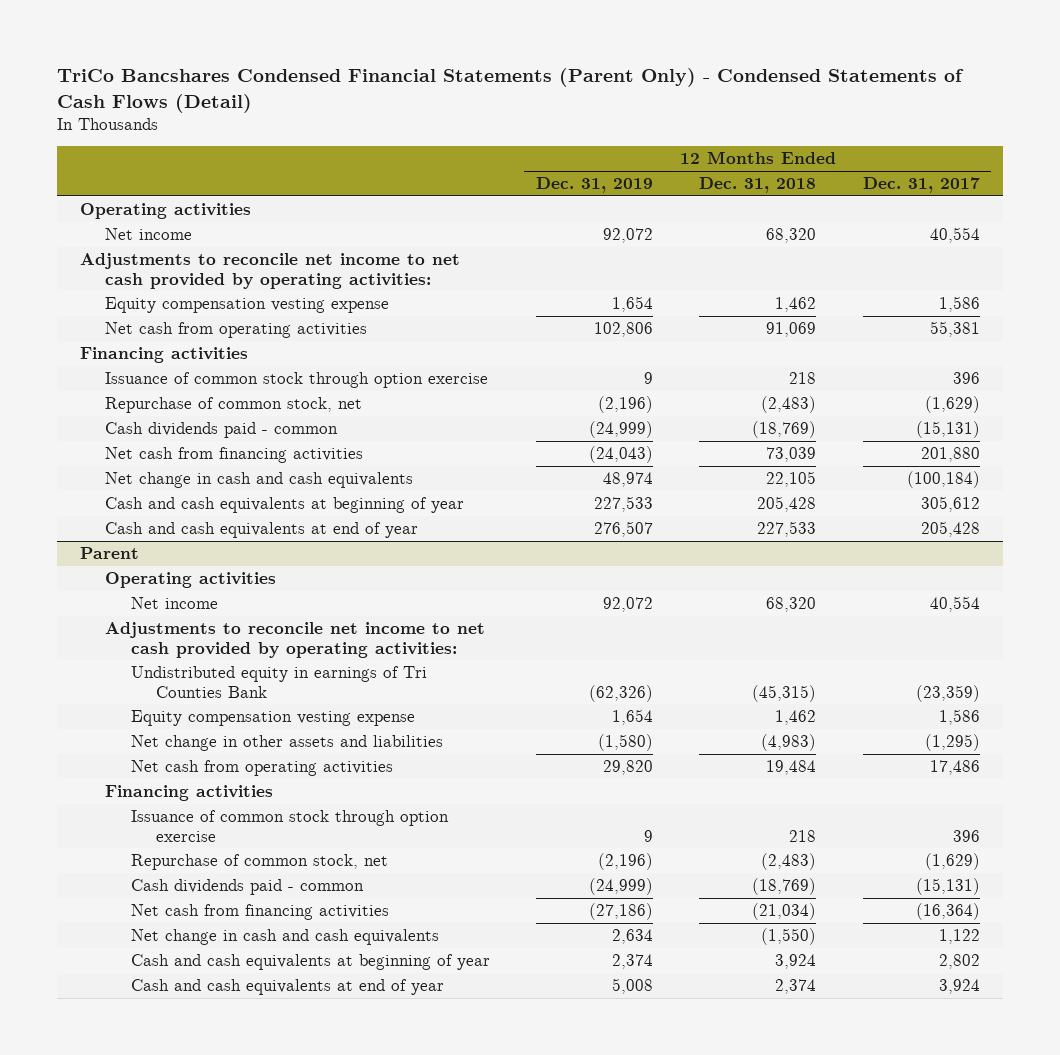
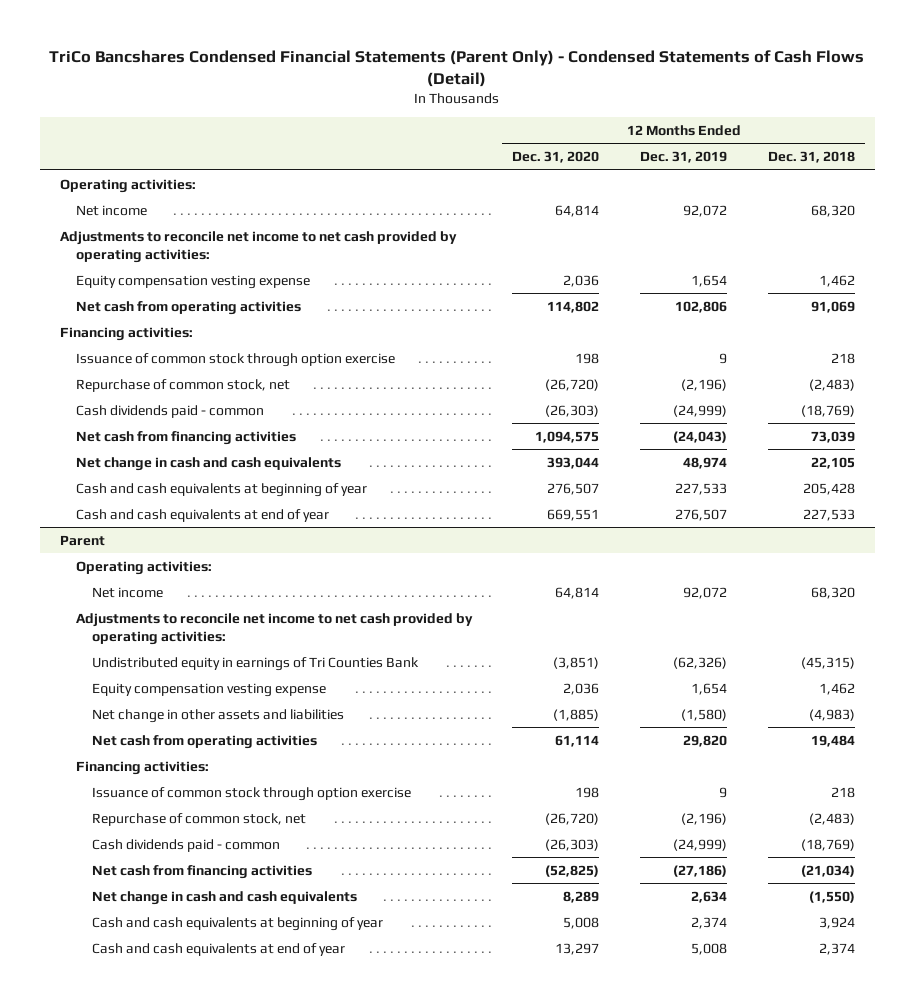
[862,177,980,194] Dec. 31, 2017 -> none
none -> [512,151,600,164] Dec. 31, 2020
[80,203,252,220] Operating activities -> [59,178,196,193] Operating activities:
[80,347,249,364] Financing activities -> [59,326,193,341] Financing activities:
[105,572,277,589] Operating activities -> [75,560,212,575] Operating activities:
[105,785,274,802] Financing activities -> [75,760,209,775] Financing activities:

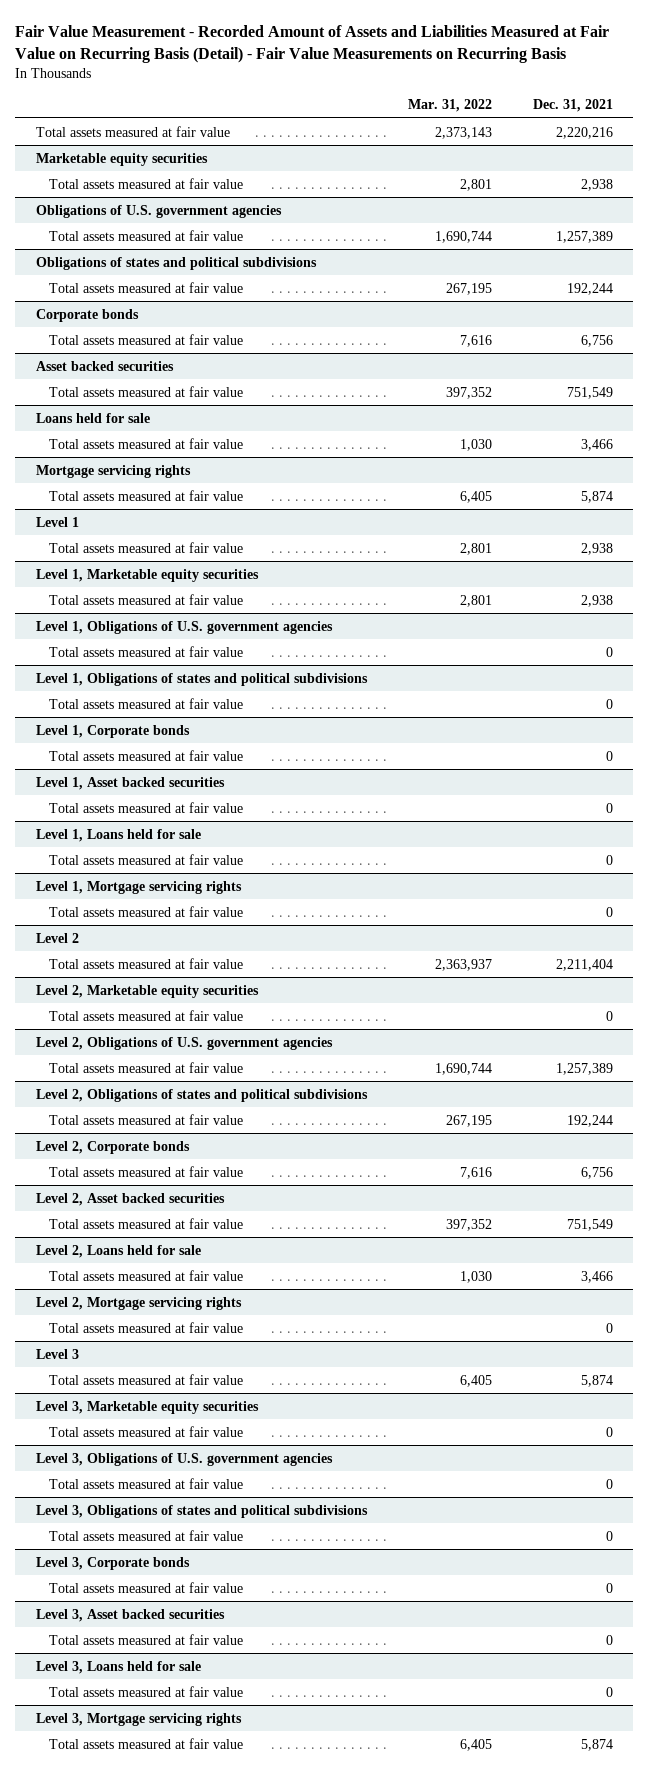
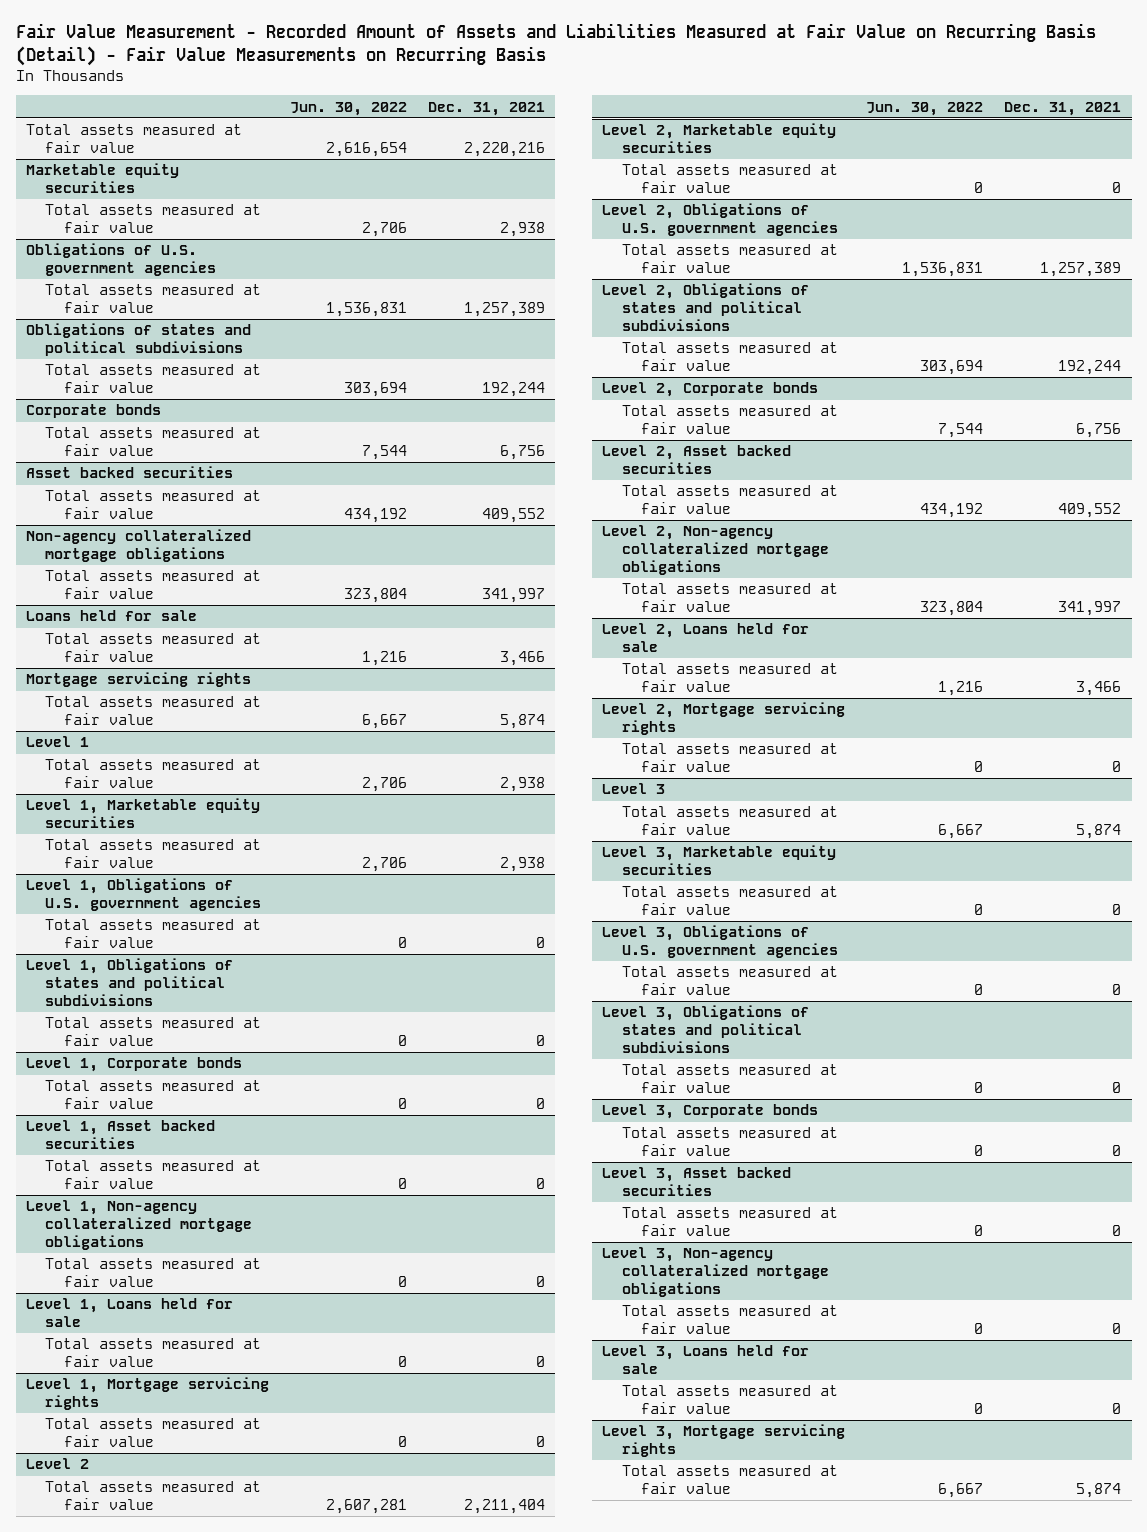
[407,99,492,113] Mar. 31, 2022 -> none
none -> [289,101,407,116] Jun. 30, 2022
[566,386,613,399] 751,549 -> [481,508,545,524] 409,552
none -> [26,529,252,563] Non-agency collateralized mortgage obligations
none -> [45,570,262,600] Total assets measured at fair value
none -> [26,1200,253,1251] Level 1, Non-agency collateralized mortgage obligations
none -> [45,1258,262,1288] Total assets measured at fair value
[566,1218,613,1231] 751,549 -> [1058,503,1122,519] 409,552
none -> [602,525,829,576] Level 2, Non-agency collateralized mortgage obligations
none -> [621,583,838,613] Total assets measured at fair value
none -> [602,1247,829,1298] Level 3, Non-agency collateralized mortgage obligations
none -> [621,1305,838,1335] Total assets measured at fair value

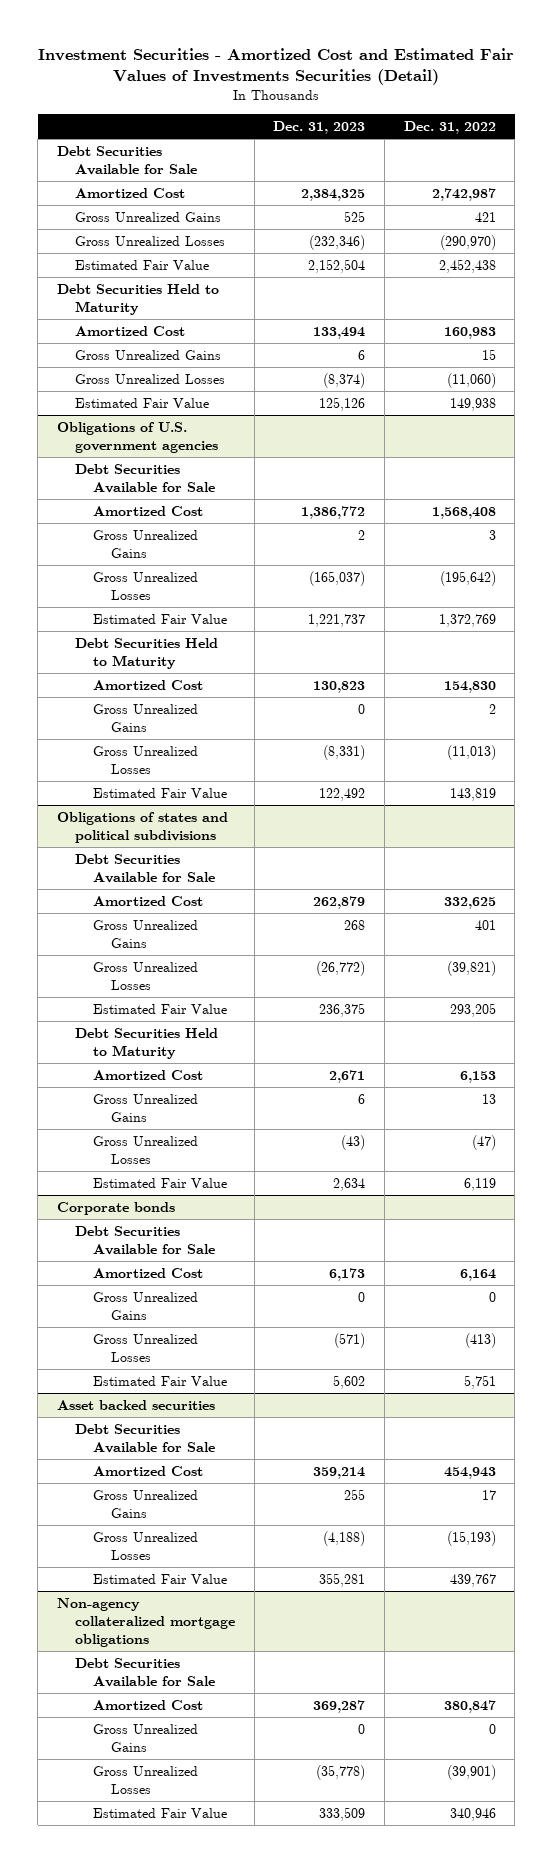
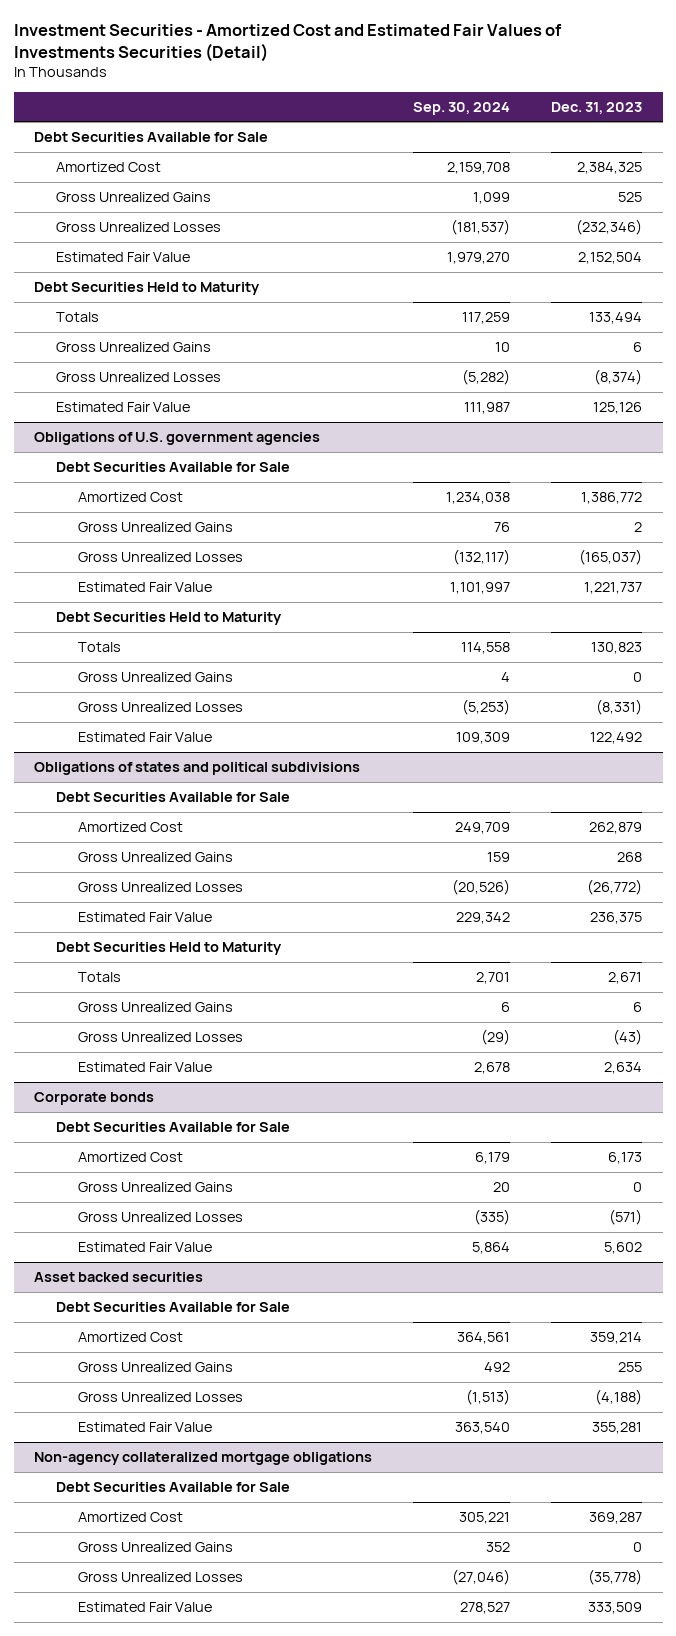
[403,120,496,134] Dec. 31, 2022 -> none
none -> [413,101,511,115] Sep. 30, 2024
[75,325,186,336] Amortized Cost -> [55,311,99,322] Totals
[93,679,204,690] Amortized Cost -> [77,641,121,652] Totals
[93,1069,204,1080] Amortized Cost -> [77,971,121,982] Totals

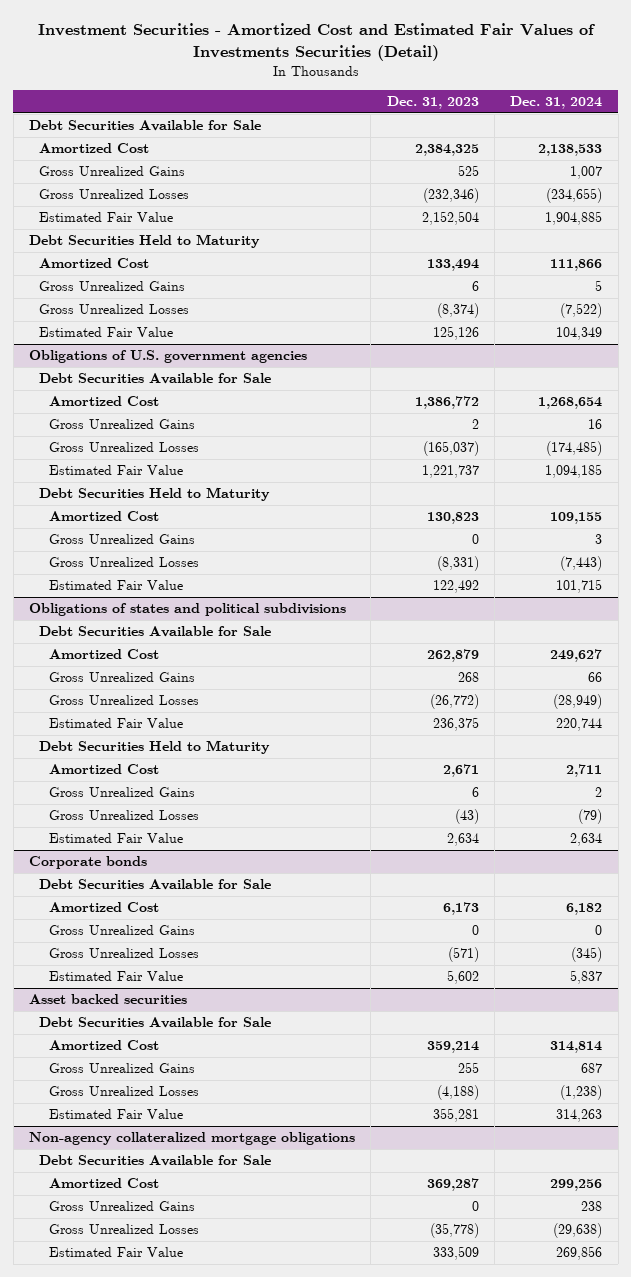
[413,101,511,115] Sep. 30, 2024 -> none
none -> [510,96,603,110] Dec. 31, 2024
[55,311,99,322] Totals -> [39,258,150,269] Amortized Cost
[77,641,121,652] Totals -> [49,511,160,522] Amortized Cost
[77,971,121,982] Totals -> [49,764,160,775] Amortized Cost

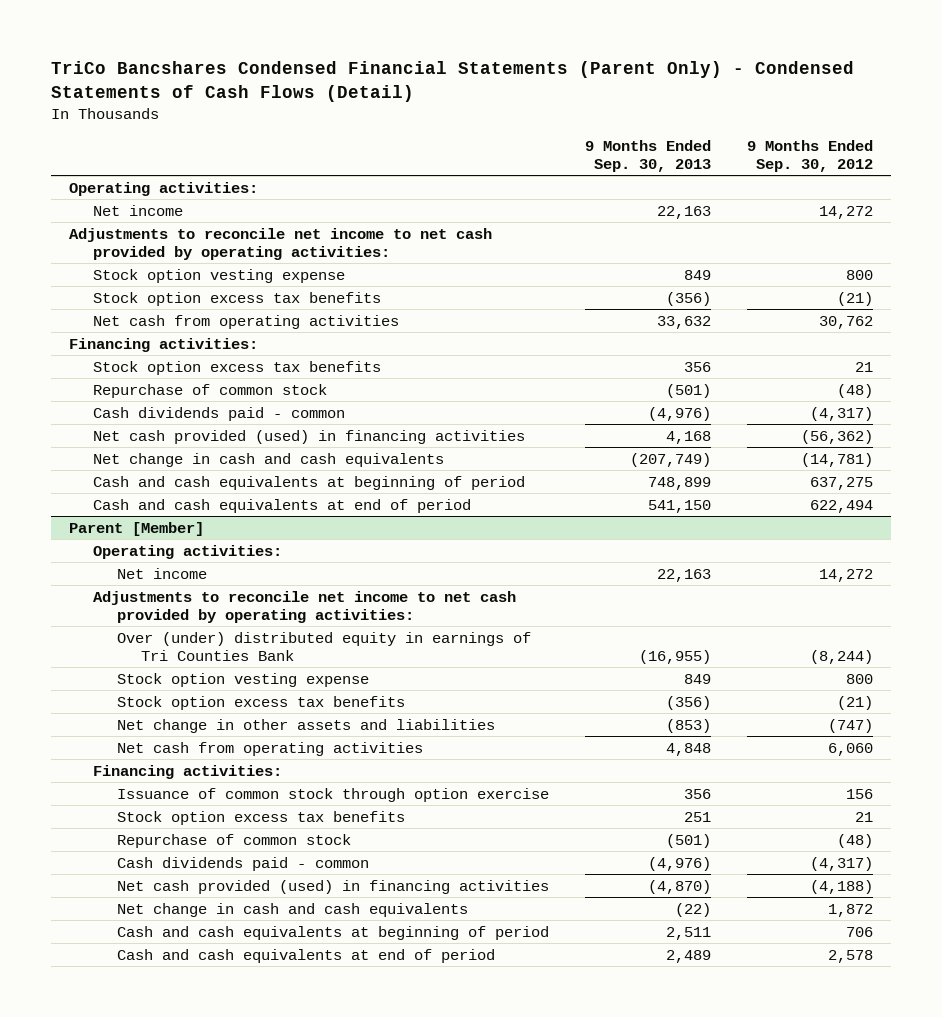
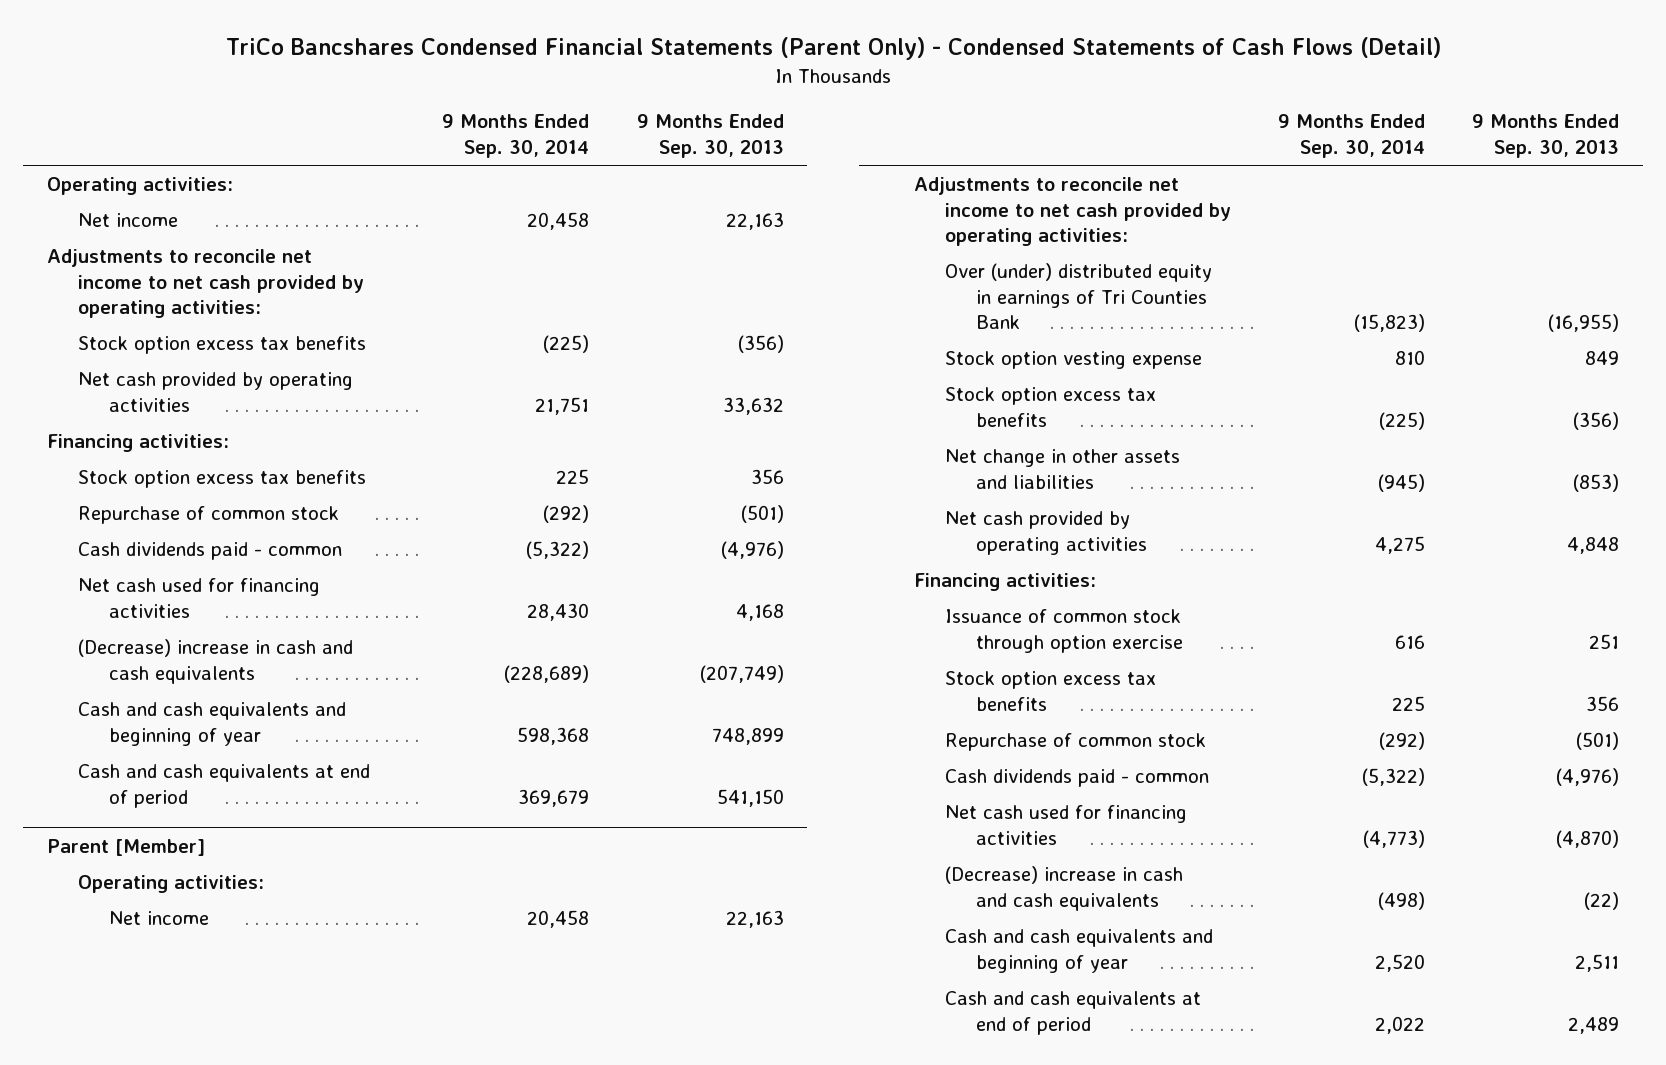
[747,139,874,172] 9 Months Ended Sep. 30, 2012 -> none
none -> [442,114,590,158] 9 Months Ended Sep. 30, 2014
[92,268,345,283] Stock option vesting expense -> none
[92,314,399,329] Net cash from operating activities -> [77,372,353,412] Net cash provided by operating activities
[92,429,525,444] Net cash provided (used) in financing activities -> [77,578,320,618] Net cash used for financing activities
[92,452,444,467] Net change in cash and cash equivalents -> [77,639,353,684] (Decrease) increase in cash and cash equivalents
[92,475,525,490] Cash and cash equivalents at beginning of period -> [77,702,346,746] Cash and cash equivalents and beginning of year
[116,741,423,756] Net cash from operating activities -> [944,511,1147,555] Net cash provided by operating activities
[684,788,712,799] 356 -> [1589,633,1620,649] 251
[684,811,712,822] 251 -> [1586,695,1620,711] 356
[116,879,549,894] Net cash provided (used) in financing activities -> [944,805,1187,845] Net cash used for financing activities
[116,902,468,917] Net change in cash and cash equivalents -> [944,866,1183,911] (Decrease) increase in cash and cash equivalents
[116,925,549,940] Cash and cash equivalents at beginning of period -> [944,929,1213,973] Cash and cash equivalents and beginning of year

